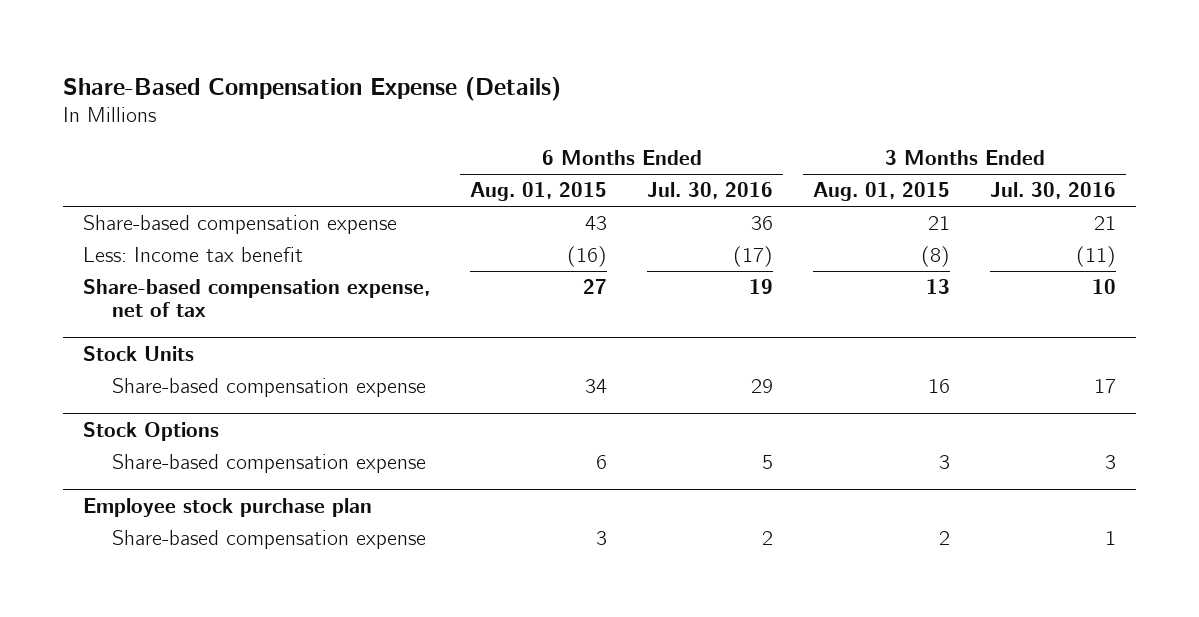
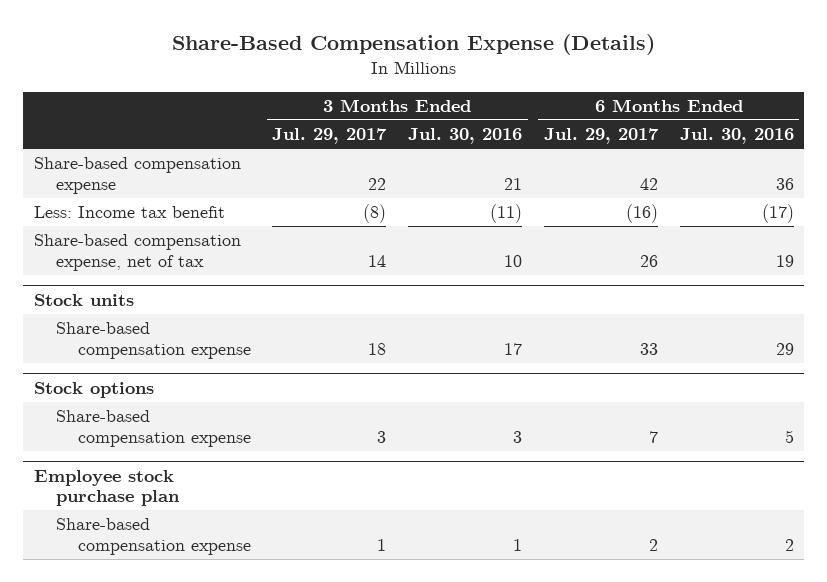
[470,182,608,202] Aug. 01, 2015 -> none
[813,182,951,202] Aug. 01, 2015 -> none
none -> [272,128,388,145] Jul. 29, 2017
none -> [543,128,659,145] Jul. 29, 2017
[83,345,195,361] Stock Units -> [33,293,134,306] Stock units
[83,421,220,441] Stock Options -> [33,381,154,398] Stock options

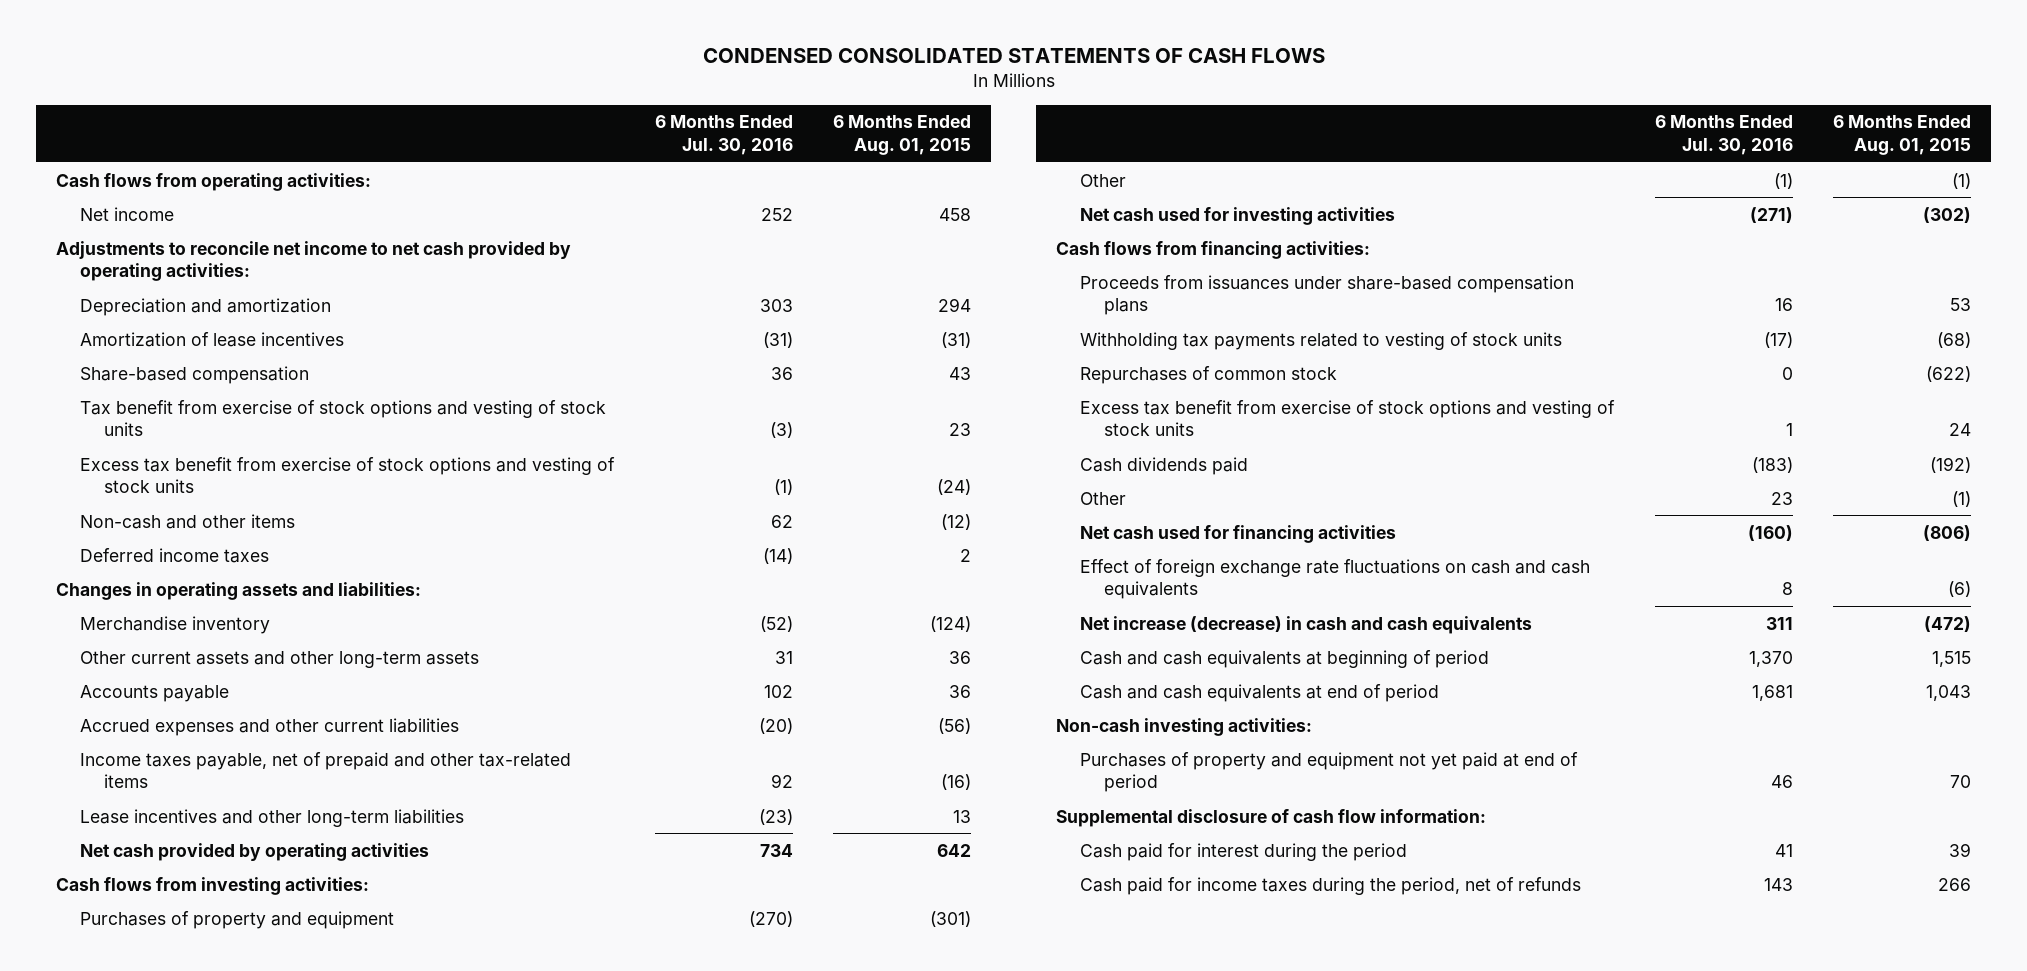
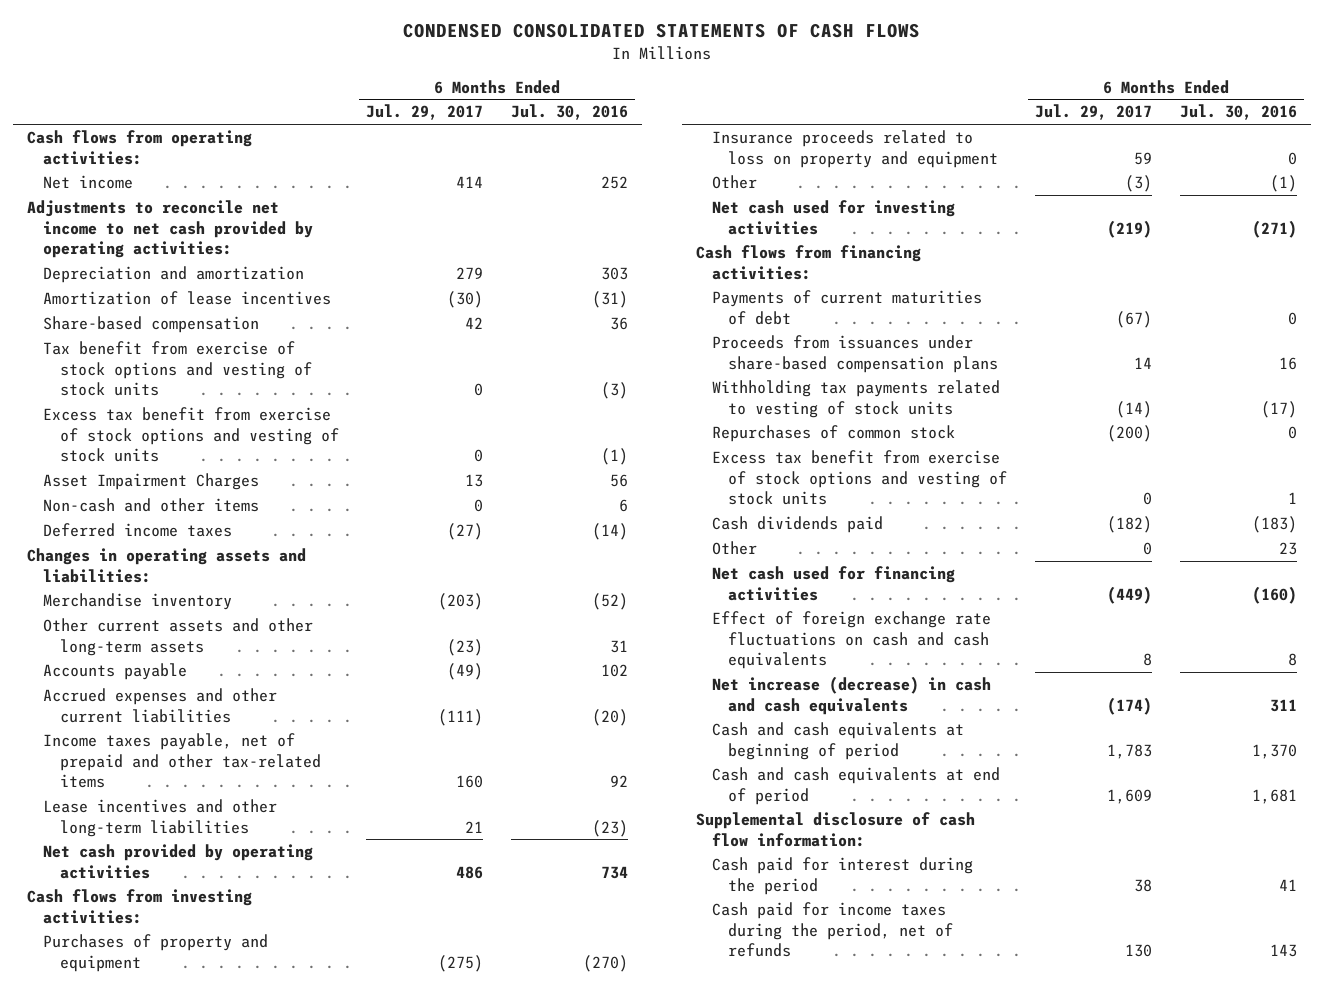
[833,115,972,155] 6 Months Ended Aug. 01, 2015 -> none
none -> [366,104,484,121] Jul. 29, 2017
none -> [43,472,260,490] Asset Impairment Charges
[770,514,793,528] 62 -> [619,498,629,512] 6
none -> [712,129,999,168] Insurance proceeds related to loss on property and equipment
none -> [712,289,983,325] Payments of current maturities of debt
[1055,717,1312,736] Non-cash investing activities: -> none
[1080,751,1579,793] Purchases of property and equipment not yet paid at end of period -> none

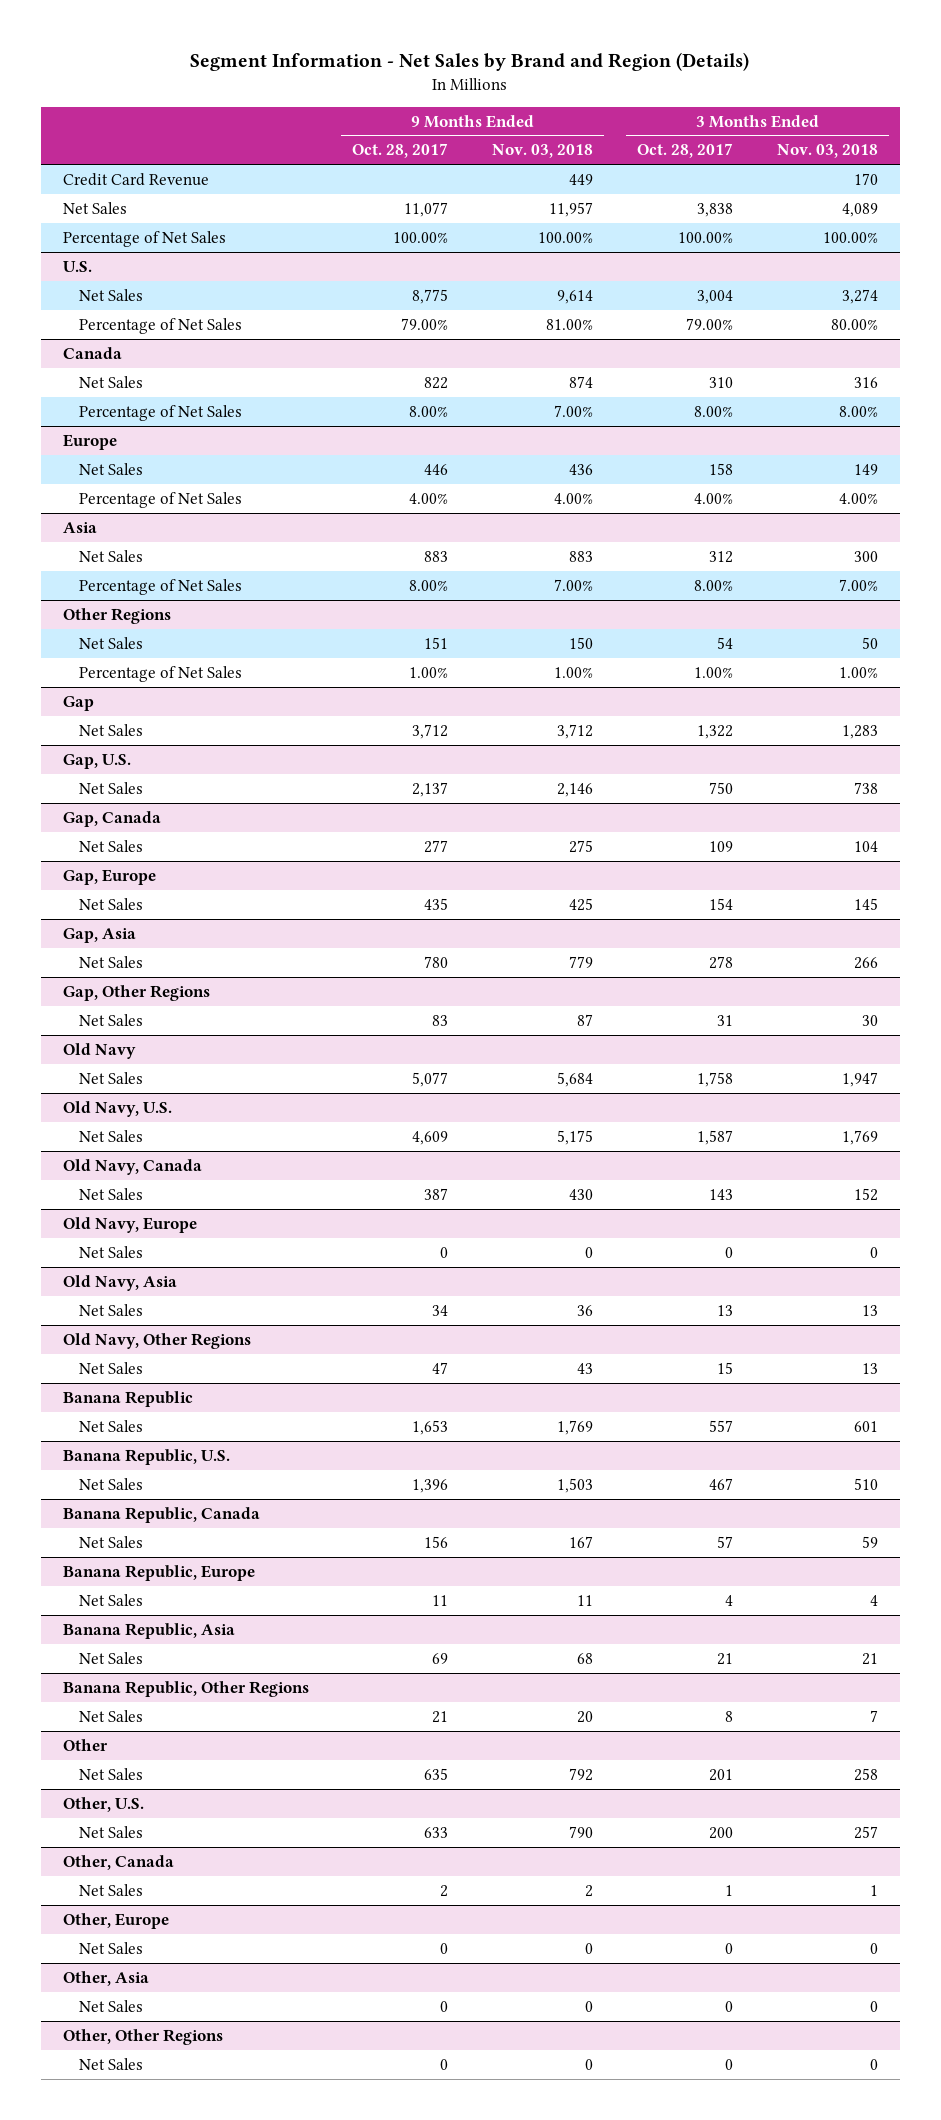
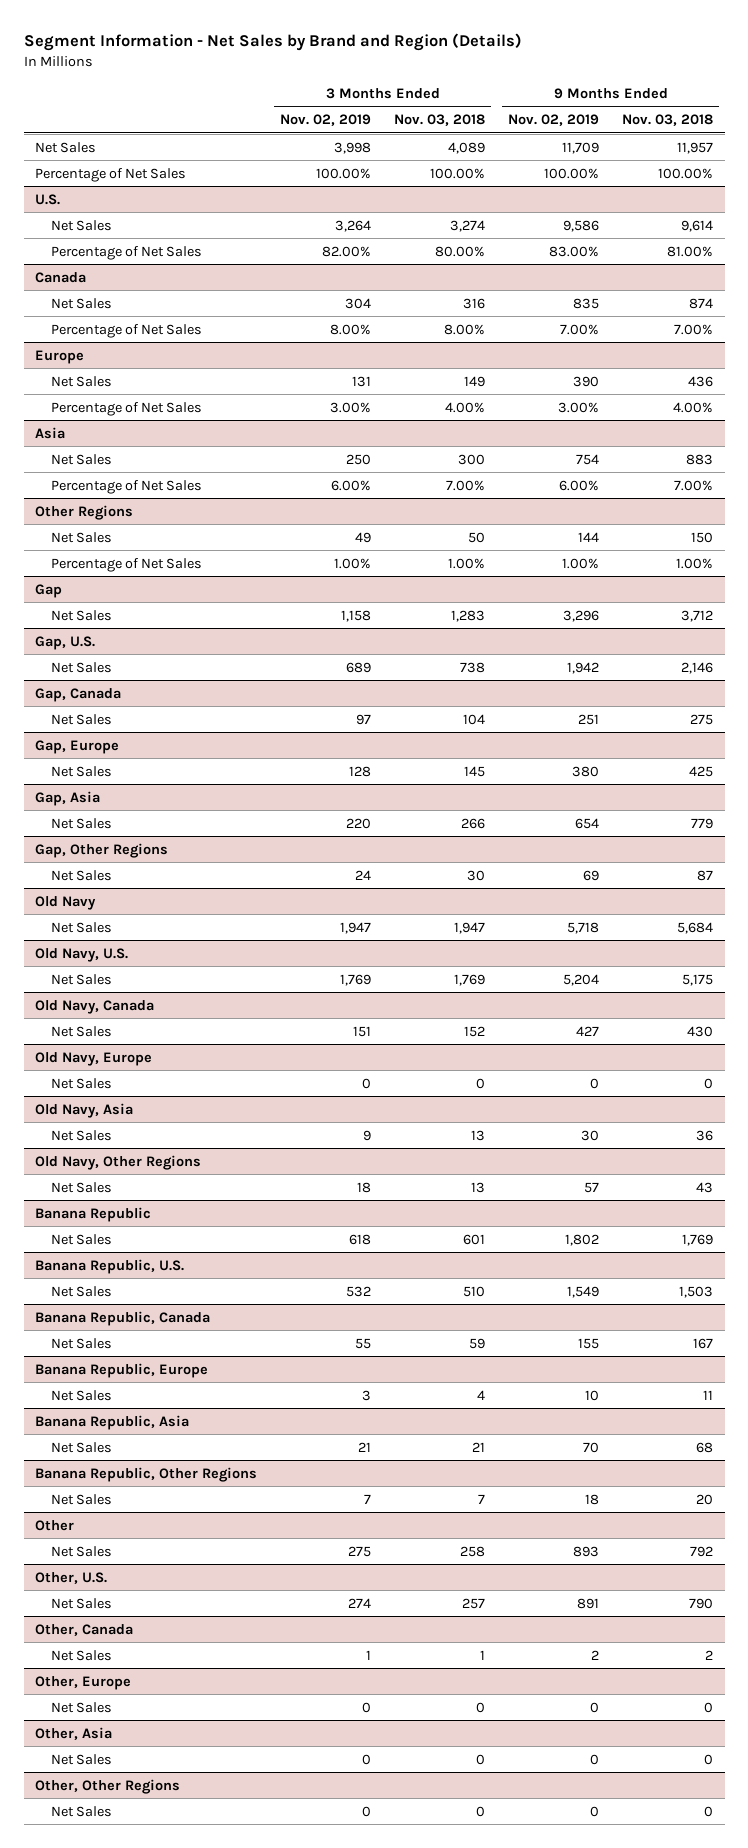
[352,143,449,159] Oct. 28, 2017 -> none
[637,143,734,159] Oct. 28, 2017 -> none
none -> [280,114,372,127] Nov. 02, 2019
none -> [508,114,600,127] Nov. 02, 2019
[62,172,209,186] Credit Card Revenue -> none

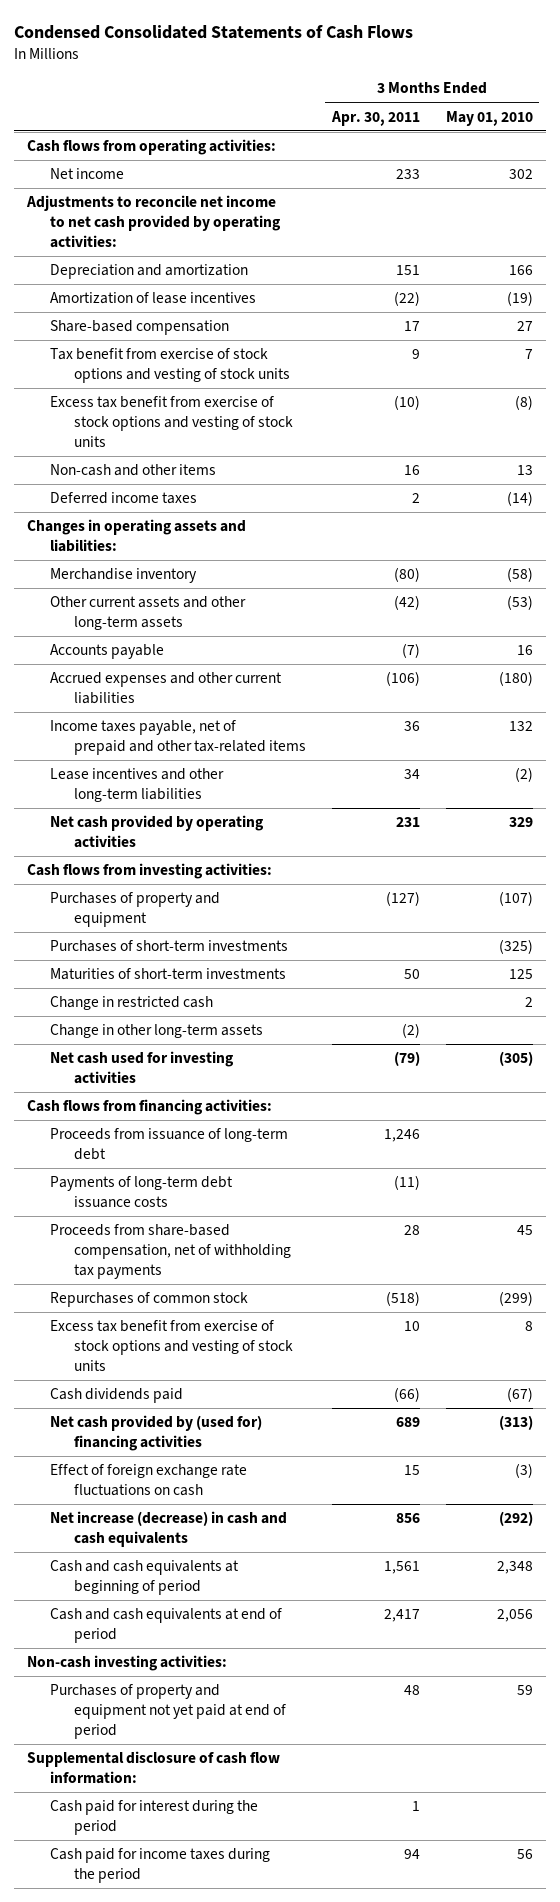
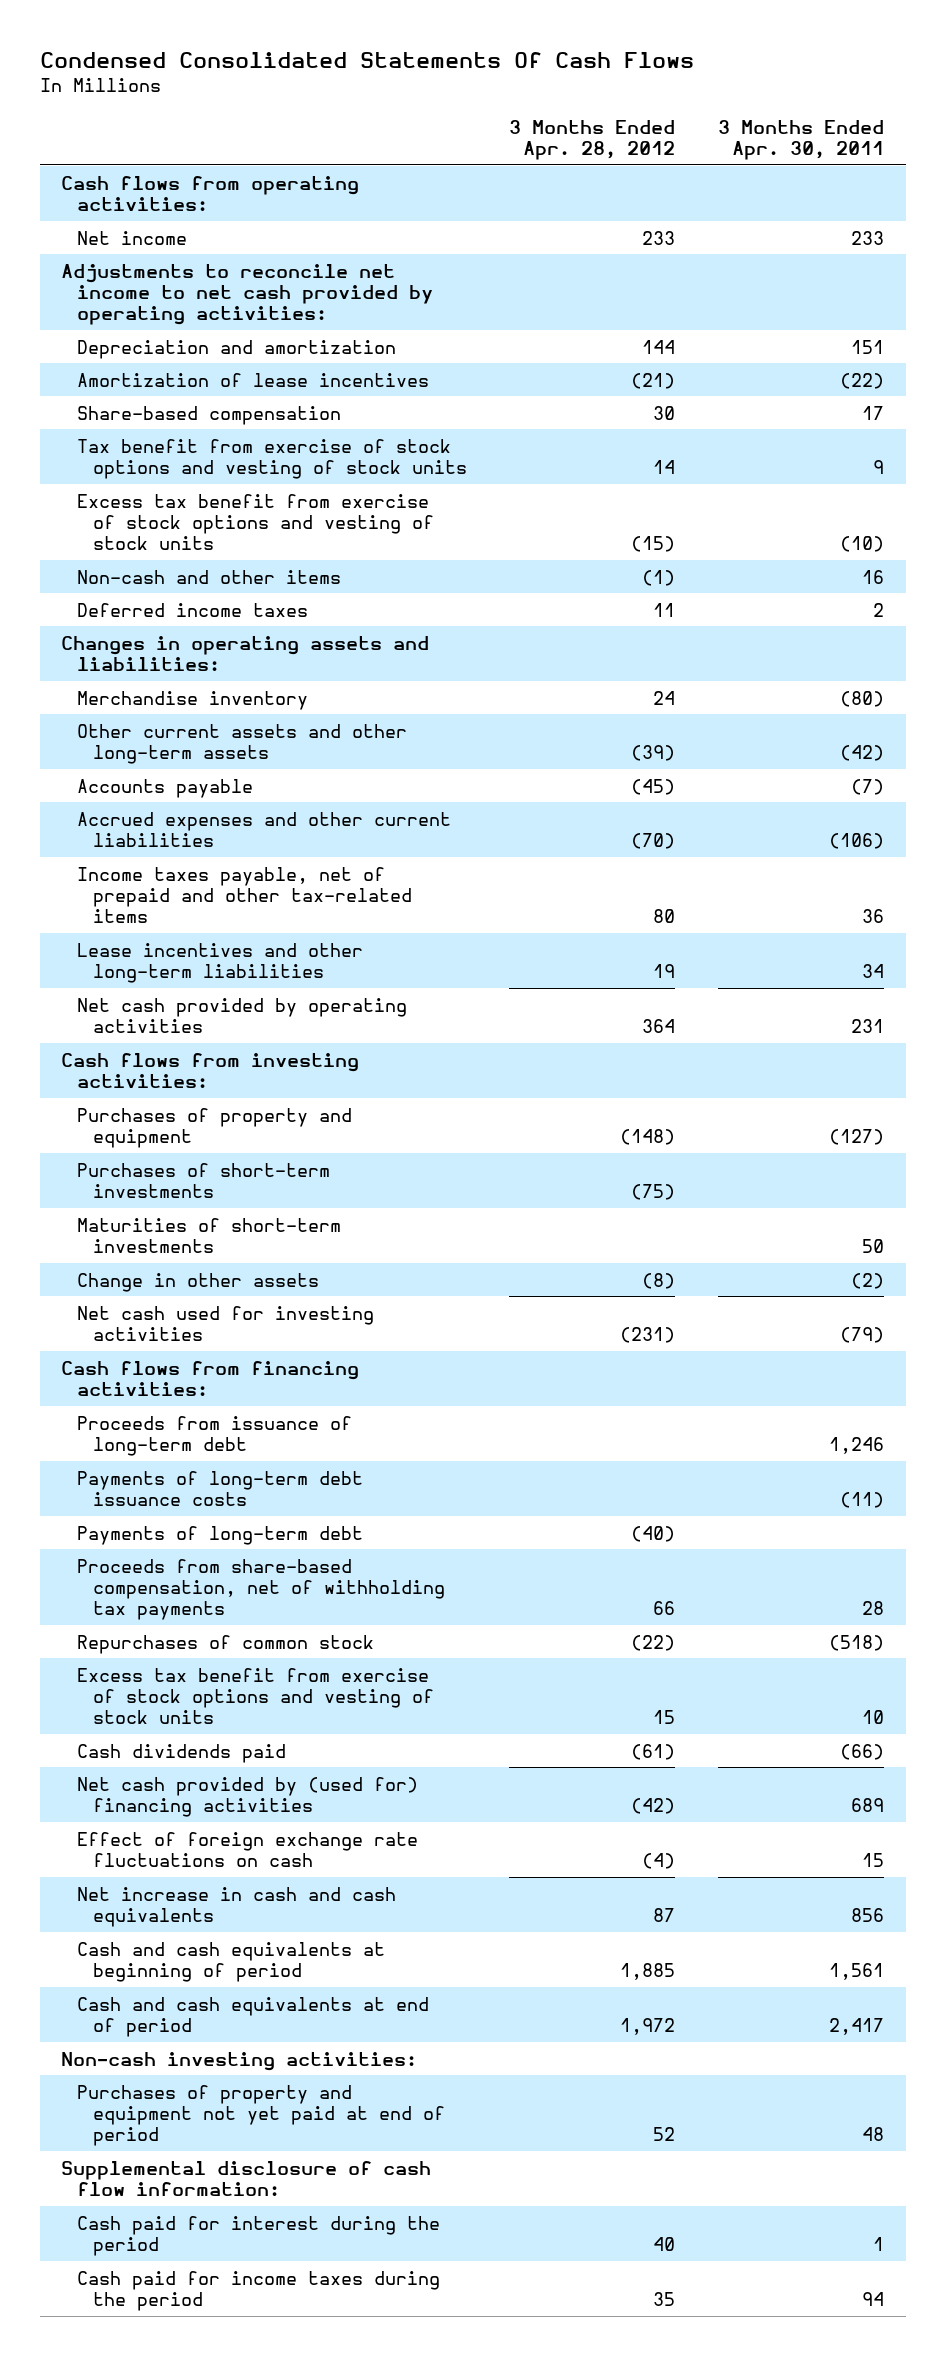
[13,24,413,39] Condensed Consolidated Statements of Cash Flows -> [39,51,694,68] Condensed Consolidated Statements Of Cash Flows
[445,110,533,126] May 01, 2010 -> none
none -> [509,119,676,161] 3 Months Ended Apr. 28, 2012
[50,996,214,1011] Change in restricted cash -> none
[50,1024,264,1039] Change in other long-term assets -> [76,1272,319,1292] Change in other assets
none -> [76,1525,363,1545] Payments of long-term debt
[50,1511,288,1548] Net increase (decrease) in cash and cash equivalents -> [76,1886,396,1927] Net increase in cash and cash equivalents

